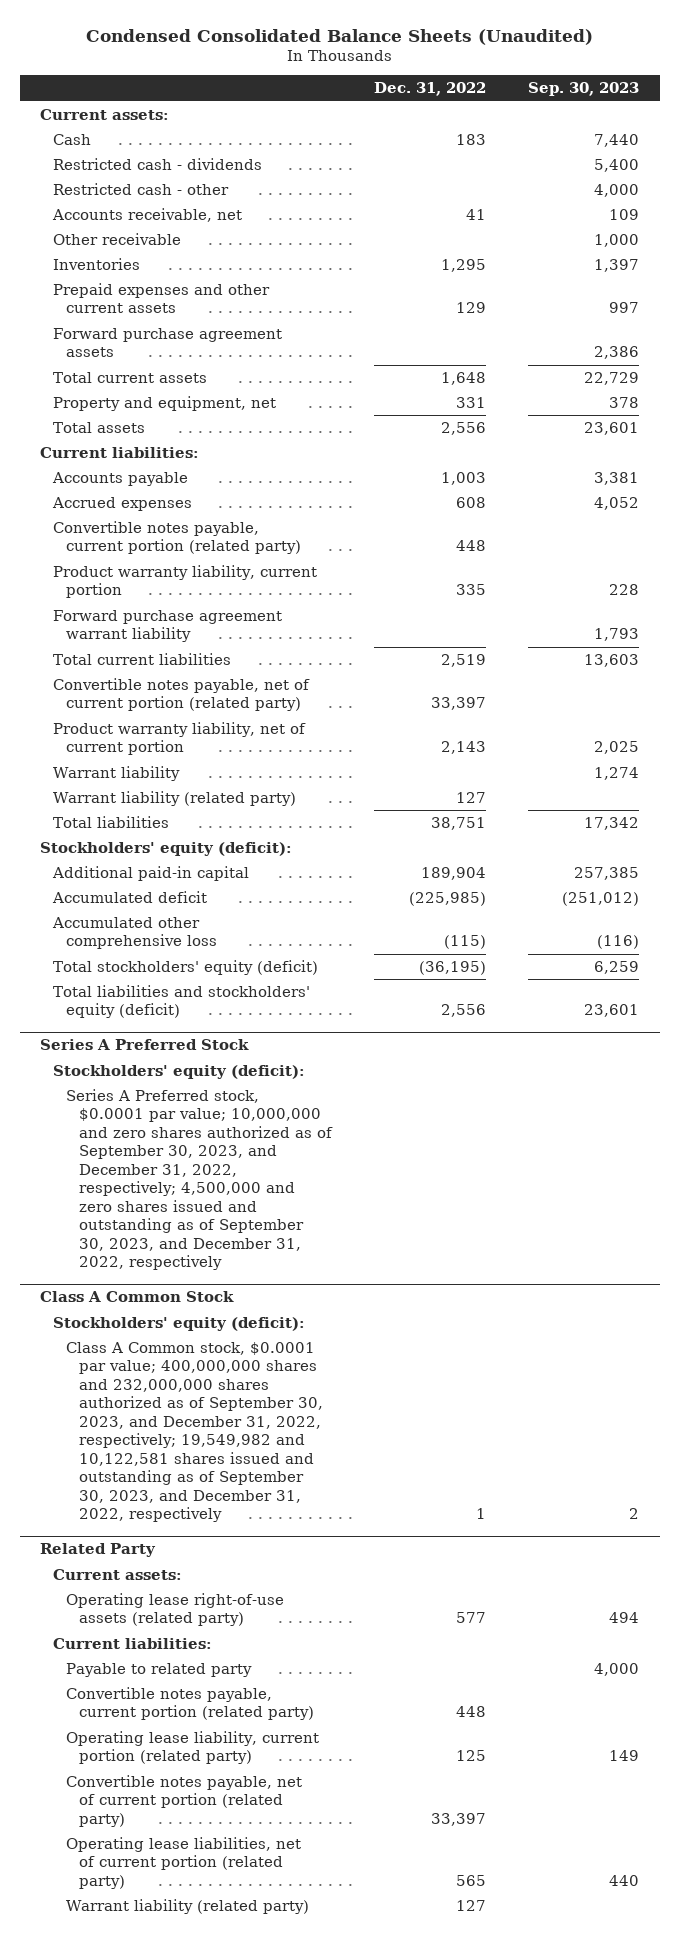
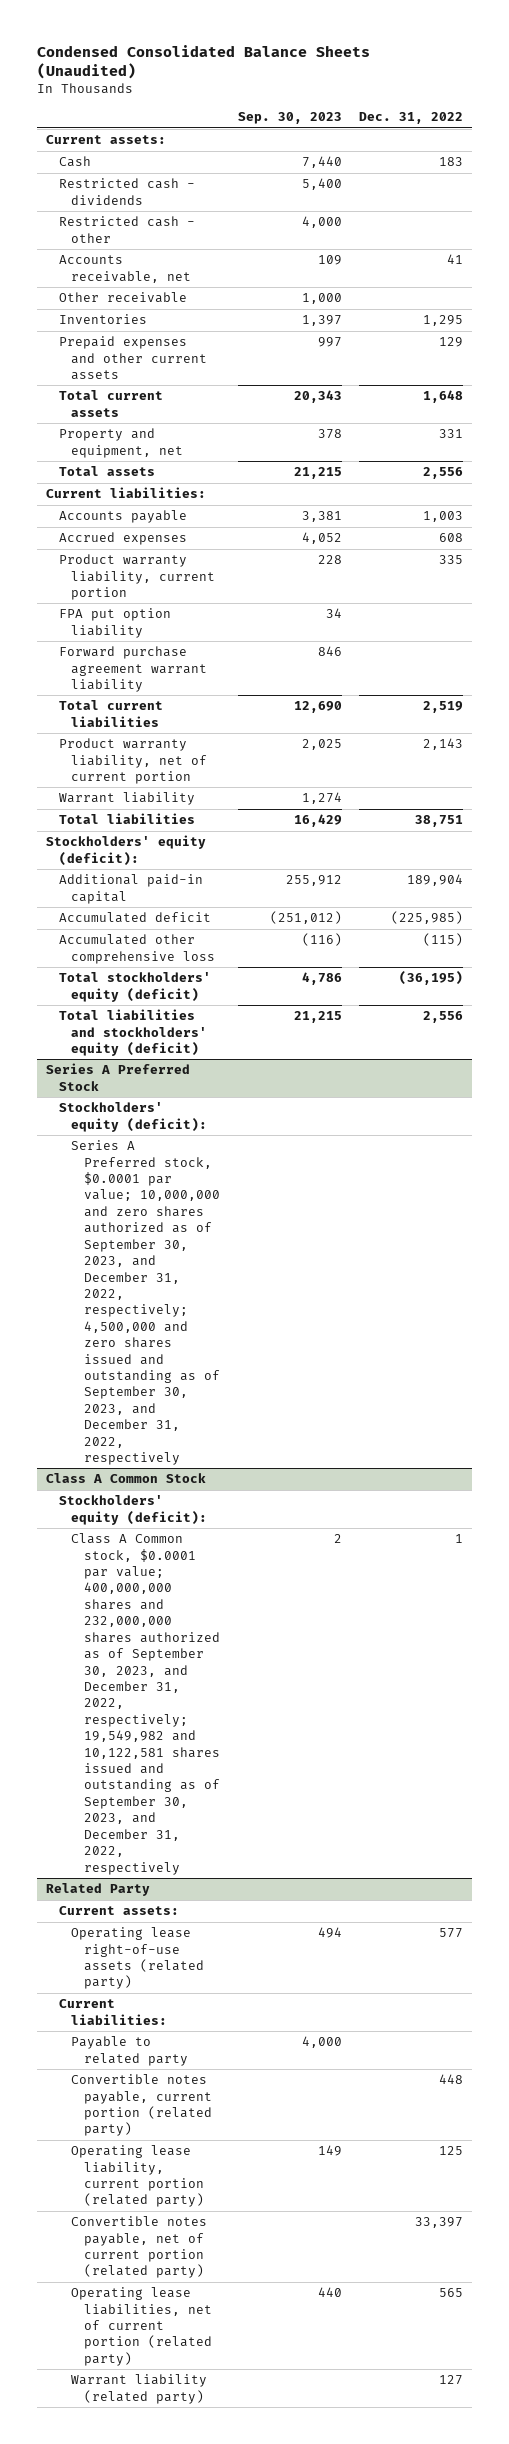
[53,327,283,358] Forward purchase agreement assets -> none
[583,371,639,385] 22,729 -> [293,390,342,404] 20,343
[583,421,639,435] 23,601 -> [293,467,342,480] 21,215
[53,520,302,555] Convertible notes payable, current portion (related party) -> none
[53,677,311,712] Convertible notes payable, net of current portion (related party) -> none
none -> [58,608,171,638] FPA put option liability
[593,628,639,642] 1,793 -> [317,646,342,657] 846
[583,653,639,667] 13,603 -> [293,701,342,714] 12,690
[53,790,297,806] Warrant liability (related party) -> none
[583,816,639,830] 17,342 -> [293,814,342,828] 16,429
[573,866,639,880] 257,385 -> [285,875,342,887] 255,912
[593,960,639,974] 6,259 -> [301,972,342,986] 4,786
[583,1004,639,1018] 23,601 -> [293,1011,342,1024] 21,215

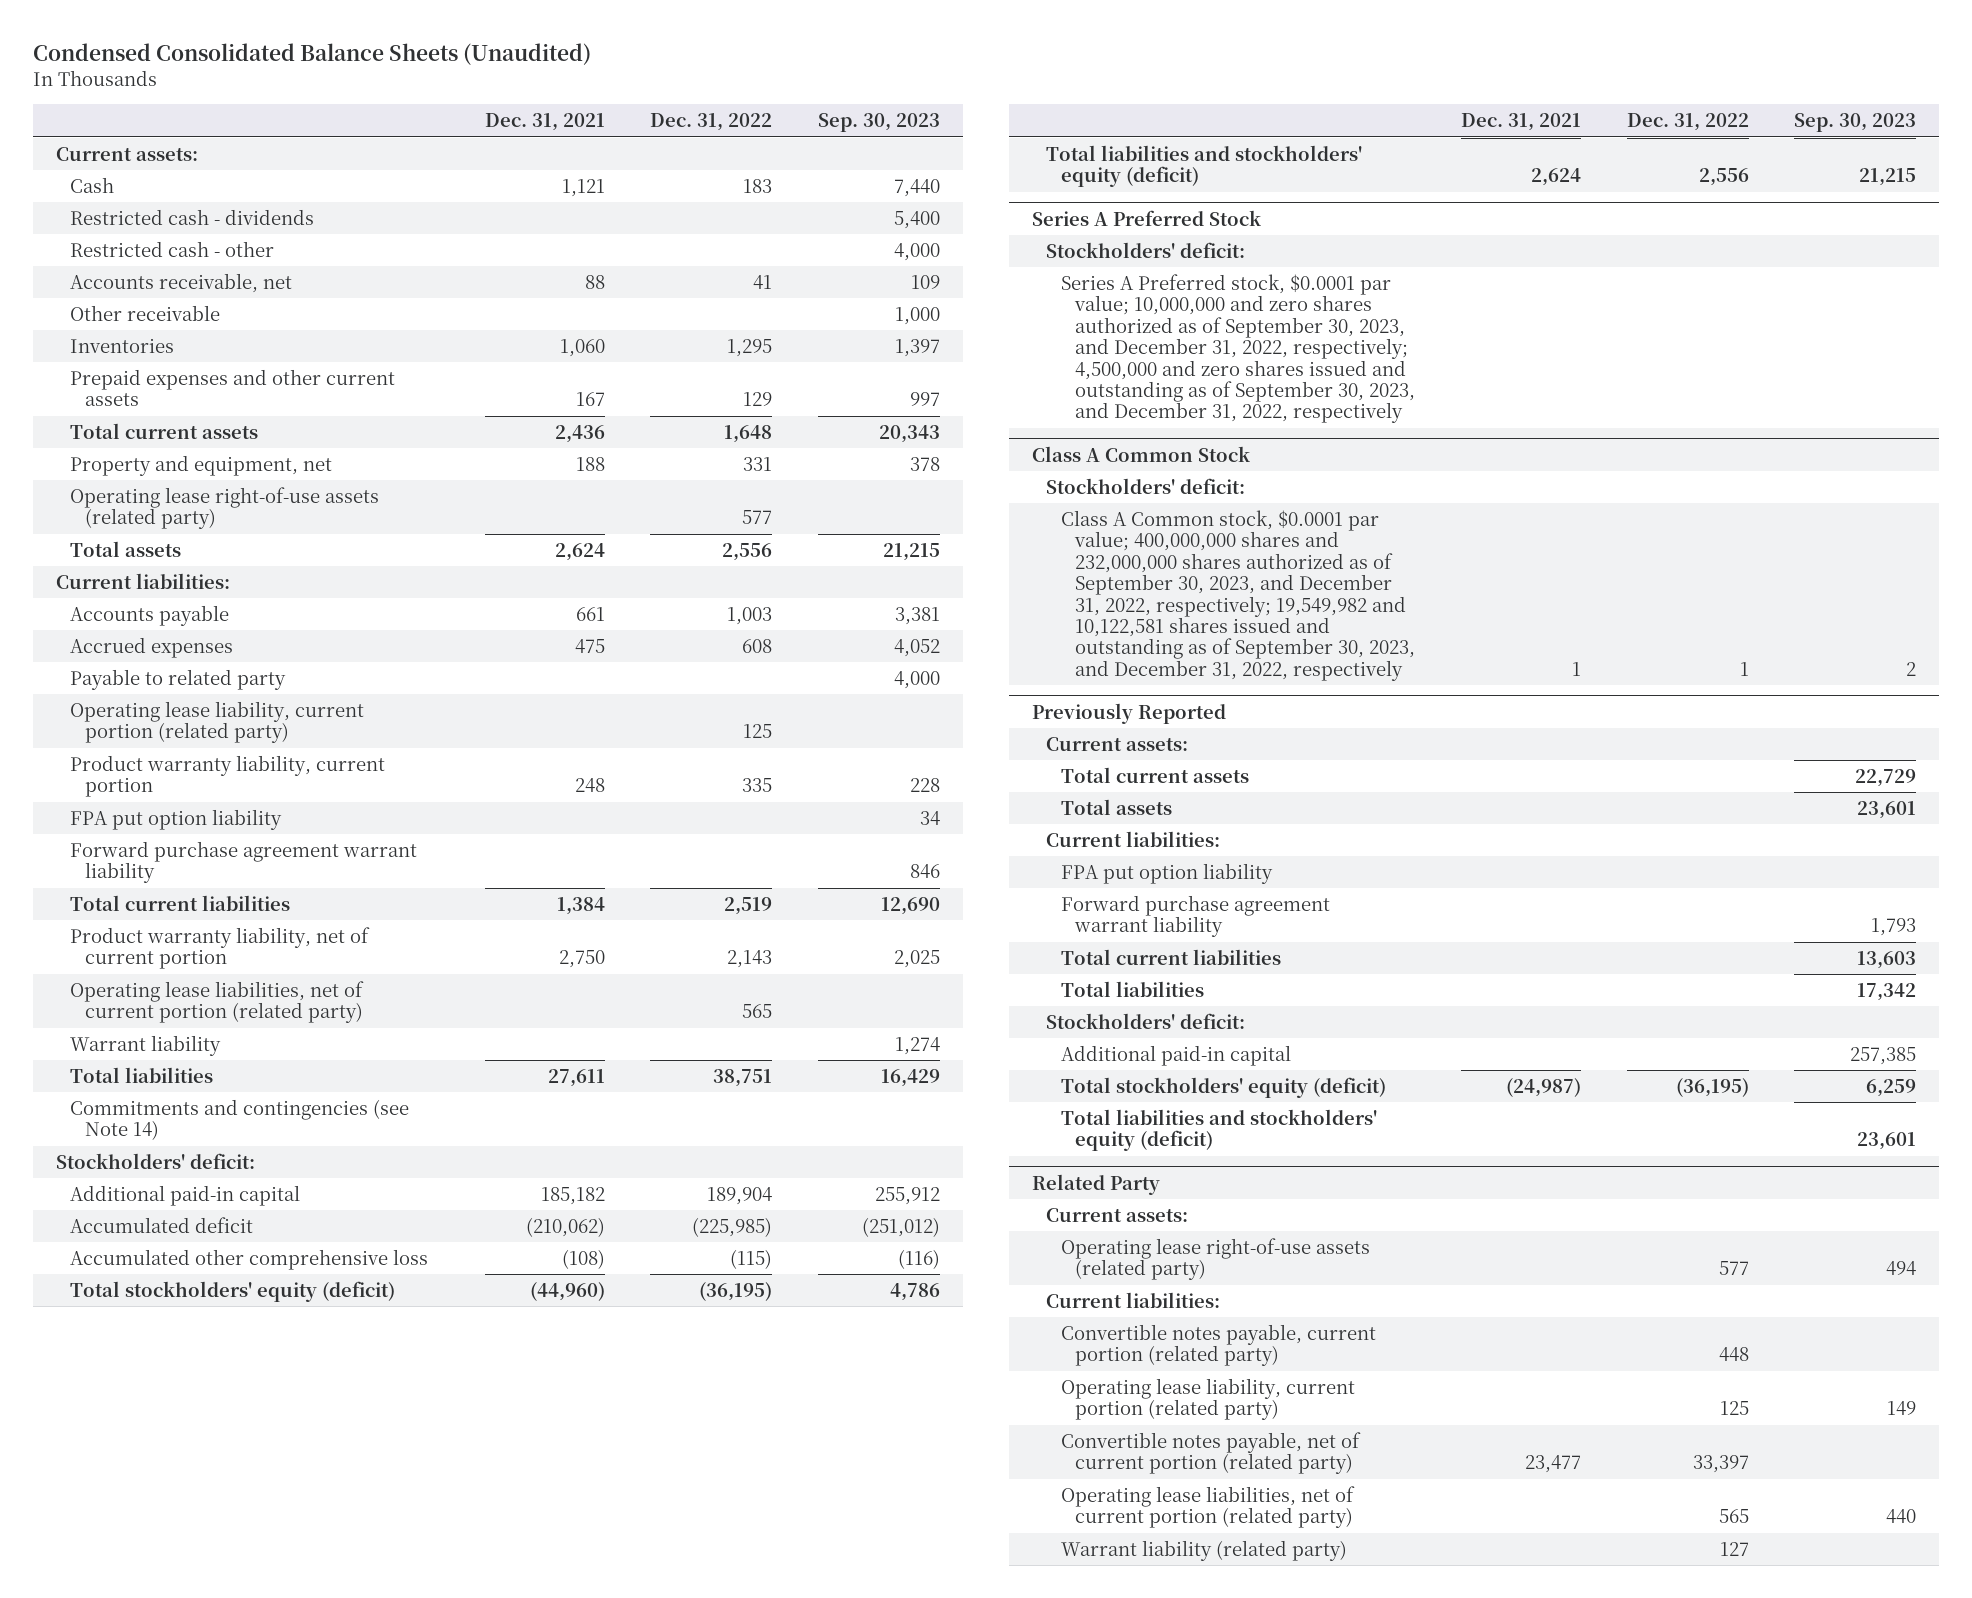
none -> [484,113,605,132] Dec. 31, 2021
none -> [70,486,380,530] Operating lease right-of-use assets (related party)
none -> [70,668,287,690] Payable to related party
none -> [70,700,365,744] Operating lease liability, current portion (related party)
none -> [70,980,365,1024] Operating lease liabilities, net of current portion (related party)
none -> [70,1098,410,1141] Commitments and contingencies (see Note 14)
[45,835,206,866] Stockholders' equity (deficit): -> [55,1152,255,1169] Stockholders' deficit:
[58,1102,208,1132] Stockholders' equity (deficit): -> [1046,241,1246,258] Stockholders' deficit:
[58,1495,208,1525] Stockholders' equity (deficit): -> [1046,477,1246,494] Stockholders' deficit:
none -> [1031,702,1226,724] Previously Reported
none -> [1046,736,1189,751] Current assets:
none -> [1060,766,1249,783] Total current assets
none -> [1060,798,1172,815] Total assets
none -> [1046,830,1221,847] Current liabilities:
none -> [1060,862,1273,884] FPA put option liability
none -> [1060,894,1330,938] Forward purchase agreement warrant liability
none -> [1060,948,1281,965] Total current liabilities
none -> [1060,980,1204,997] Total liabilities
none -> [1046,1012,1246,1029] Stockholders' deficit:
none -> [1060,1044,1291,1066] Additional paid-in capital
none -> [1060,1076,1386,1098] Total stockholders' equity (deficit)
none -> [1060,1108,1377,1152] Total liabilities and stockholders' equity (deficit)
[71,2036,189,2066] Payable to related party -> none

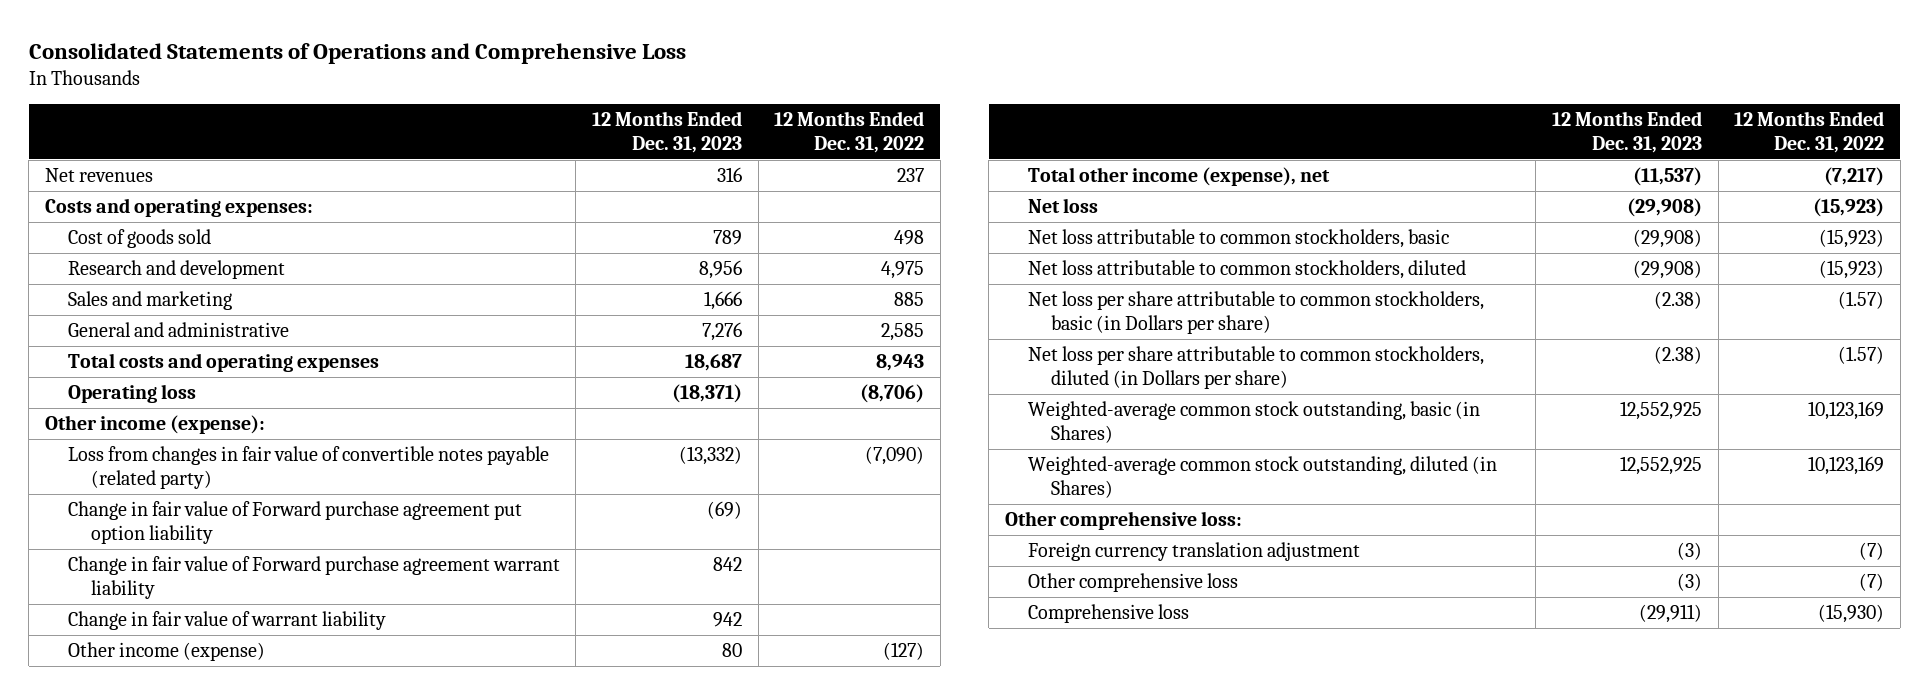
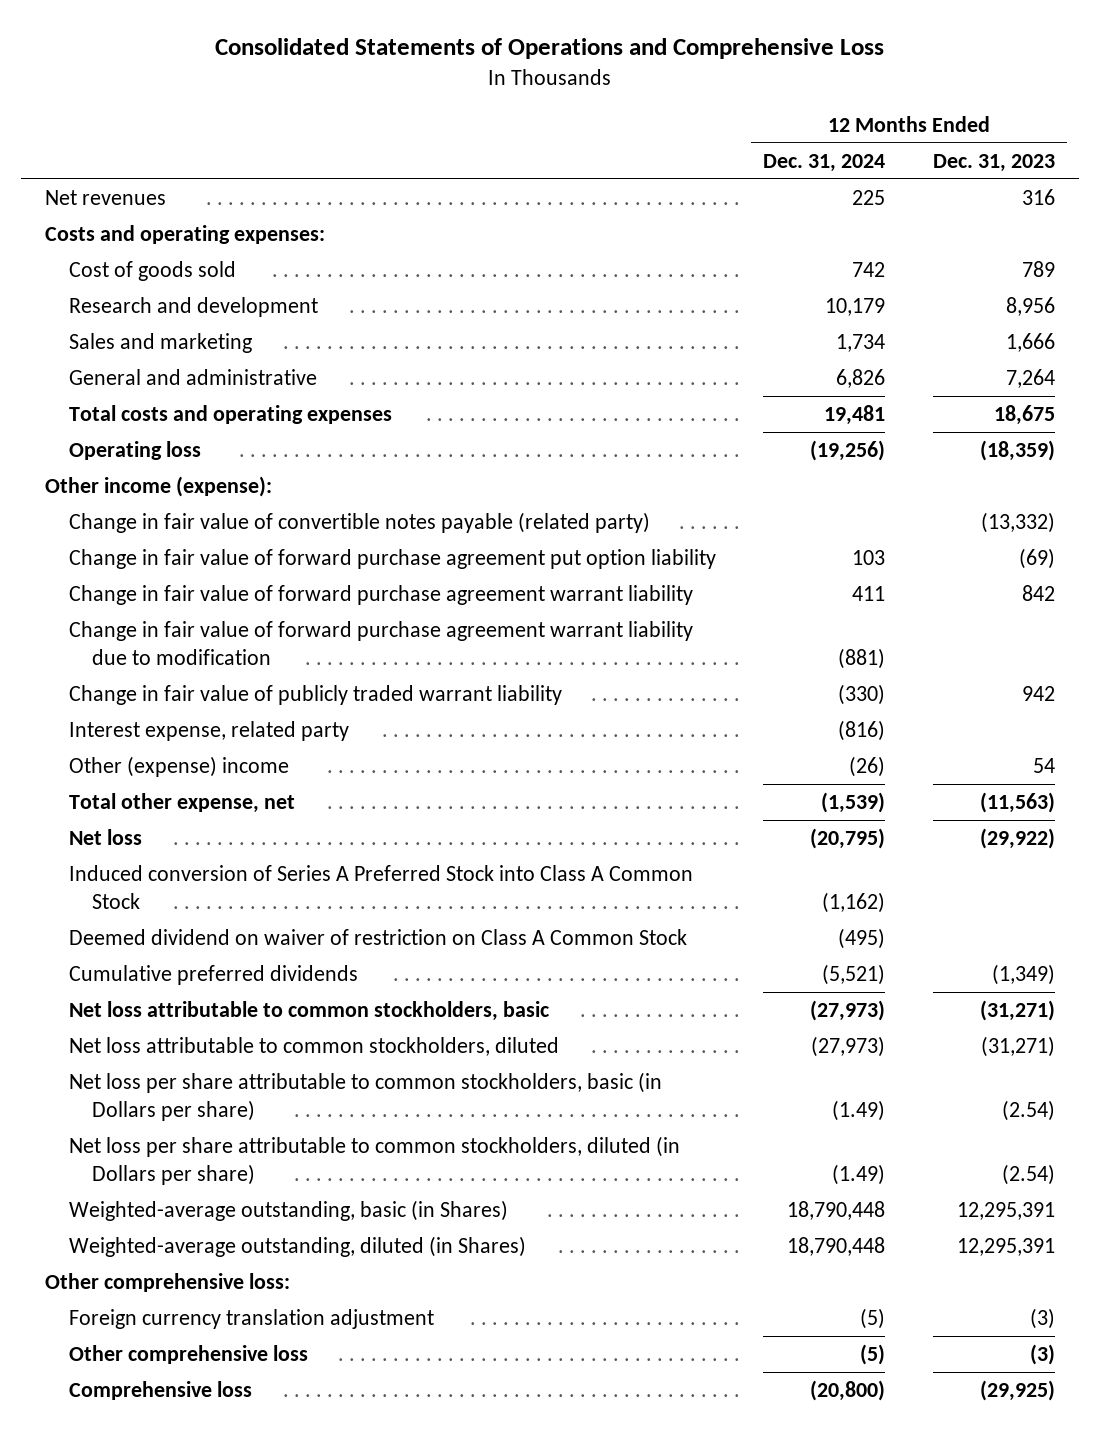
[774,111,925,153] 12 Months Ended Dec. 31, 2022 -> none
none -> [763,153,886,172] Dec. 31, 2024
[701,322,742,342] 7,276 -> [1005,369,1055,389] 7,264
[684,354,742,372] 18,687 -> [993,405,1055,426] 18,675
[671,384,742,404] (18,371) -> [979,440,1055,462] (18,359)
[67,446,549,489] Loss from changes in fair value of convertible notes payable (related party) -> [68,512,650,534] Change in fair value of convertible notes payable (related party)
[67,501,522,544] Change in fair value of Forward purchase agreement put option liability -> [68,549,716,570] Change in fair value of forward purchase agreement put option liability
[67,556,560,599] Change in fair value of Forward purchase agreement warrant liability -> [68,585,693,606] Change in fair value of forward purchase agreement warrant liability
none -> [68,621,693,665] Change in fair value of forward purchase agreement warrant liability due to modification
[67,611,386,631] Change in fair value of warrant liability -> [68,685,562,706] Change in fair value of publicly traded warrant liability
none -> [68,721,349,742] Interest expense, related party
[67,642,265,662] Other income (expense) -> [68,756,289,778] Other (expense) income
[721,643,742,658] 80 -> [1032,758,1055,774] 54
[1027,167,1330,187] Total other income (expense), net -> [68,793,295,814] Total other expense, net
[1632,167,1702,187] (11,537) -> [979,792,1055,814] (11,563)
[1626,198,1702,218] (29,908) -> [979,828,1055,850] (29,922)
none -> [68,865,693,909] Induced conversion of Series A Preferred Stock into Class A Common Stock
none -> [68,929,687,946] Deemed dividend on waiver of restriction on Class A Common Stock
none -> [68,965,358,986] Cumulative preferred dividends
[1632,229,1702,249] (29,908) -> [979,1000,1055,1022] (31,271)
[1632,260,1702,280] (29,908) -> [980,1036,1055,1058] (31,271)
[1653,291,1702,310] (2.38) -> [1001,1099,1055,1121] (2.54)
[1653,346,1702,365] (2.38) -> [1001,1163,1055,1185] (2.54)
[1027,401,1480,443] Weighted-average common stock outstanding, basic (in Shares) -> [68,1200,508,1222] Weighted-average outstanding, basic (in Shares)
[1619,401,1702,421] 12,552,925 -> [956,1202,1055,1221] 12,295,391
[1027,456,1497,498] Weighted-average common stock outstanding, diluted (in Shares) -> [68,1236,526,1258] Weighted-average outstanding, diluted (in Shares)
[1619,456,1702,476] 12,552,925 -> [956,1238,1055,1257] 12,295,391
[1638,604,1702,624] (29,911) -> [979,1380,1055,1402] (29,925)

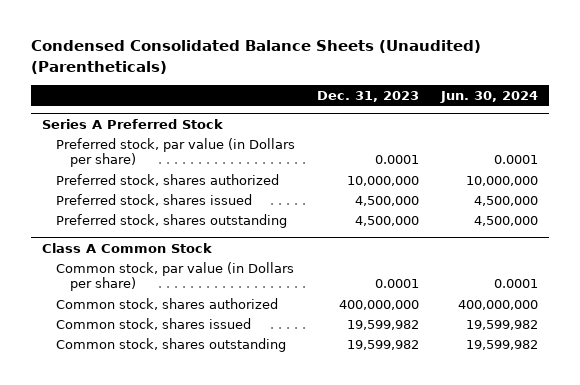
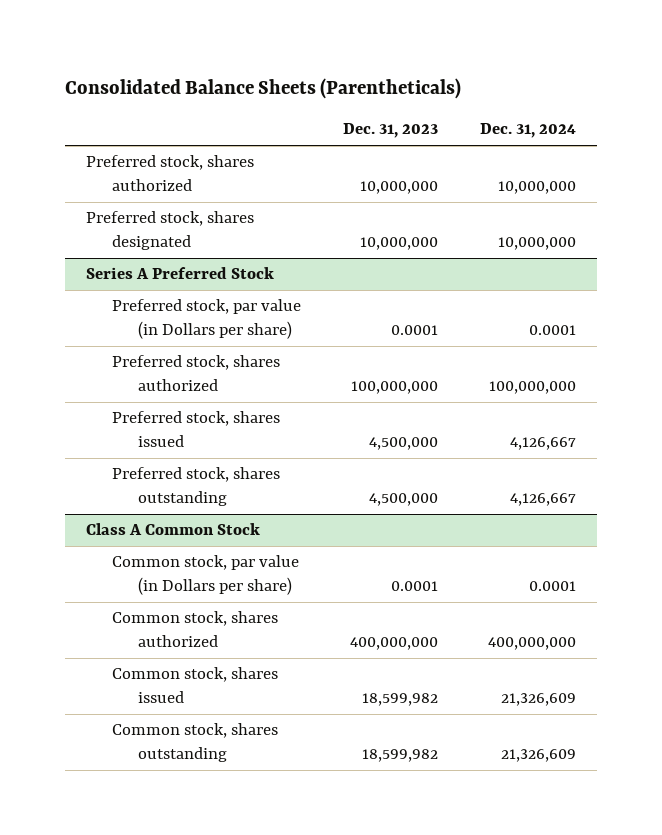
[31,40,482,74] Condensed Consolidated Balance Sheets (Unaudited) (Parentheticals) -> [65,78,462,100] Consolidated Balance Sheets (Parentheticals)
[440,90,539,103] Jun. 30, 2024 -> none
none -> [479,123,576,139] Dec. 31, 2024
none -> [85,155,254,192] Preferred stock, shares authorized
none -> [85,211,254,251] Preferred stock, shares designated
[347,175,420,186] 10,000,000 -> [350,381,438,395] 100,000,000
[347,319,420,330] 19,599,982 -> [361,693,438,707] 18,599,982
[347,339,420,350] 19,599,982 -> [361,749,438,763] 18,599,982

